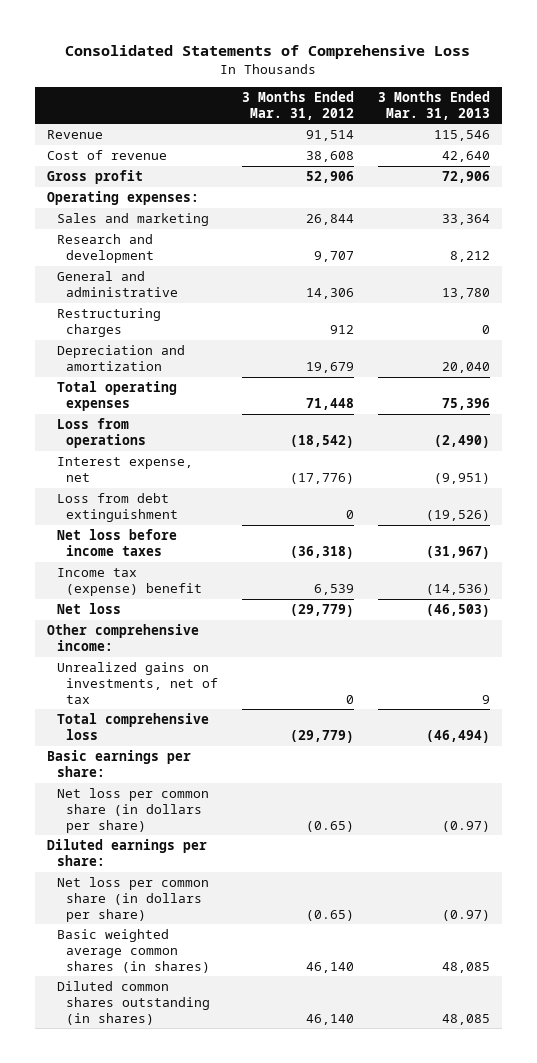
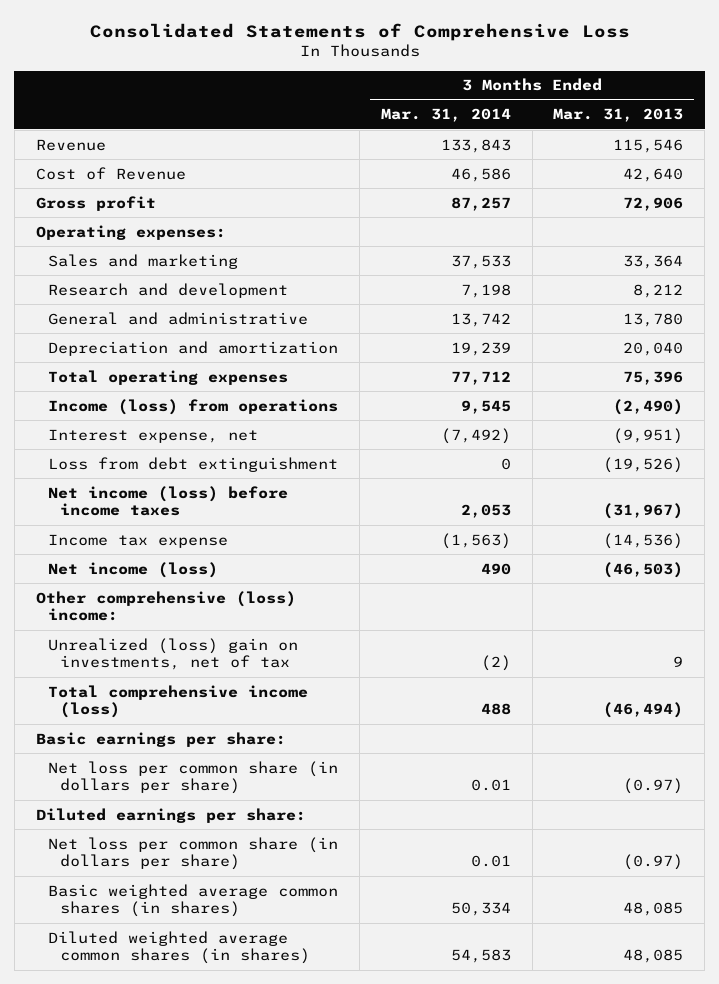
[241,90,354,120] 3 Months Ended Mar. 31, 2012 -> none
none -> [380,108,511,123] Mar. 31, 2014
[47,150,168,161] Cost of revenue -> [35,166,186,180] Cost of Revenue
[56,308,161,337] Restructuring charges -> none
[56,418,147,448] Loss from operations -> [48,398,339,415] Income (loss) from operations
[56,529,177,556] Net loss before income taxes -> [48,485,289,517] Net income (loss) before income taxes
[56,568,203,596] Income tax (expense) benefit -> [48,533,229,548] Income tax expense
[56,603,121,615] Net loss -> [48,561,219,578] Net income (loss)
[47,624,200,651] Other comprehensive income: -> [35,590,296,622] Other comprehensive (loss) income:
[56,662,219,704] Unrealized gains on investments, net of tax -> [48,637,299,671] Unrealized (loss) gain on investments, net of tax
[56,713,209,740] Total comprehensive loss -> [48,684,309,719] Total comprehensive income (loss)
[56,981,211,1025] Diluted common shares outstanding (in shares) -> [48,930,311,965] Diluted weighted average common shares (in shares)

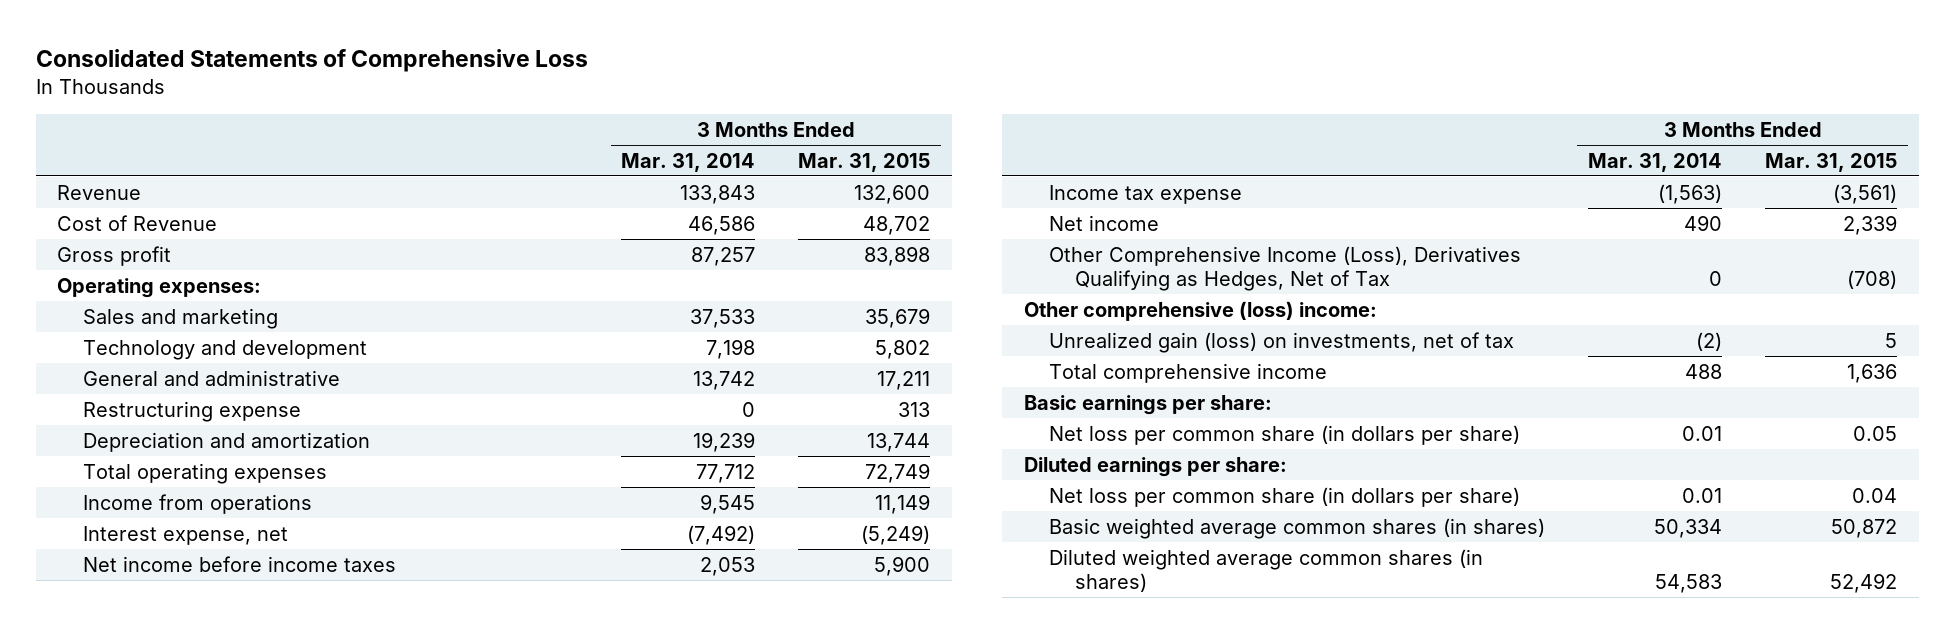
[553,108,684,123] Mar. 31, 2013 -> none
none -> [798,152,931,172] Mar. 31, 2015
[48,282,289,298] Research and development -> [82,339,367,360] Technology and development
none -> [82,400,301,422] Restructuring expense
[48,398,339,415] Income (loss) from operations -> [82,493,312,514] Income from operations
[48,456,339,472] Loss from debt extinguishment -> none
[48,485,289,517] Net income (loss) before income taxes -> [82,555,396,572] Net income before income taxes
[48,561,219,578] Net income (loss) -> [1049,214,1160,231] Net income
none -> [1049,245,1522,291] Other Comprehensive Income (Loss), Derivatives Qualifying as Hedges, Net of Tax
[48,637,299,671] Unrealized (loss) gain on investments, net of tax -> [1049,331,1515,353] Unrealized gain (loss) on investments, net of tax
[48,684,309,719] Total comprehensive income (loss) -> [1049,362,1328,383] Total comprehensive income

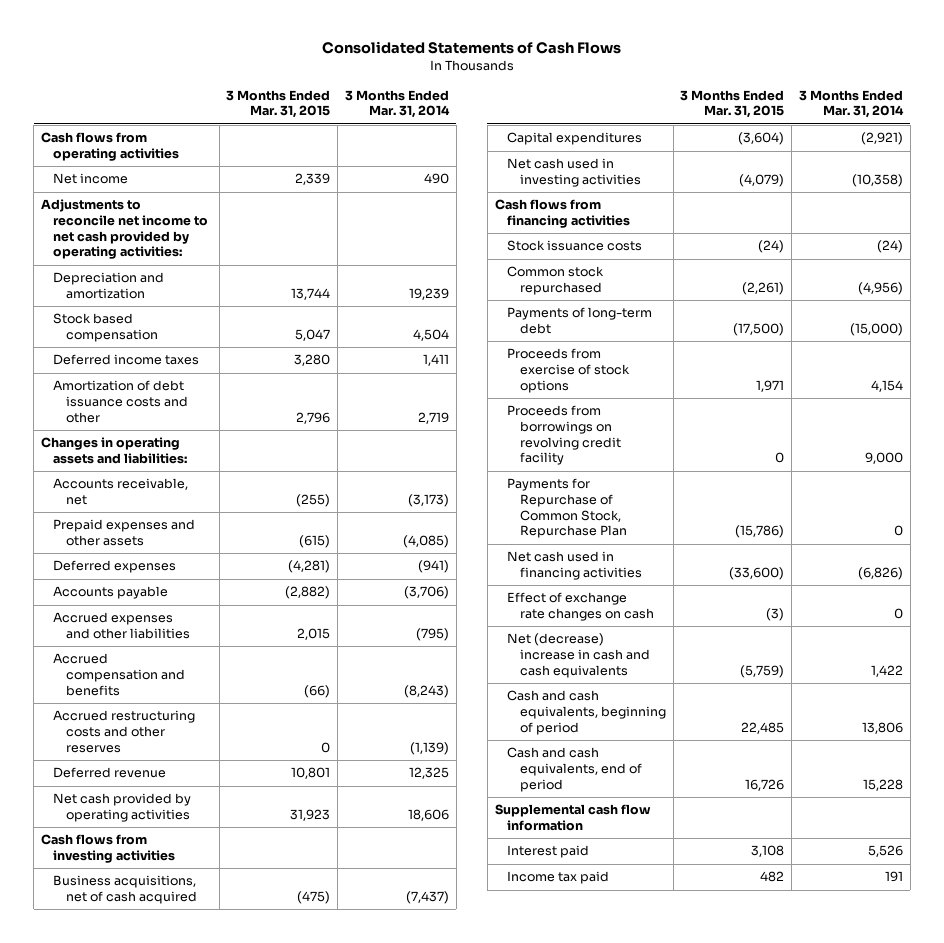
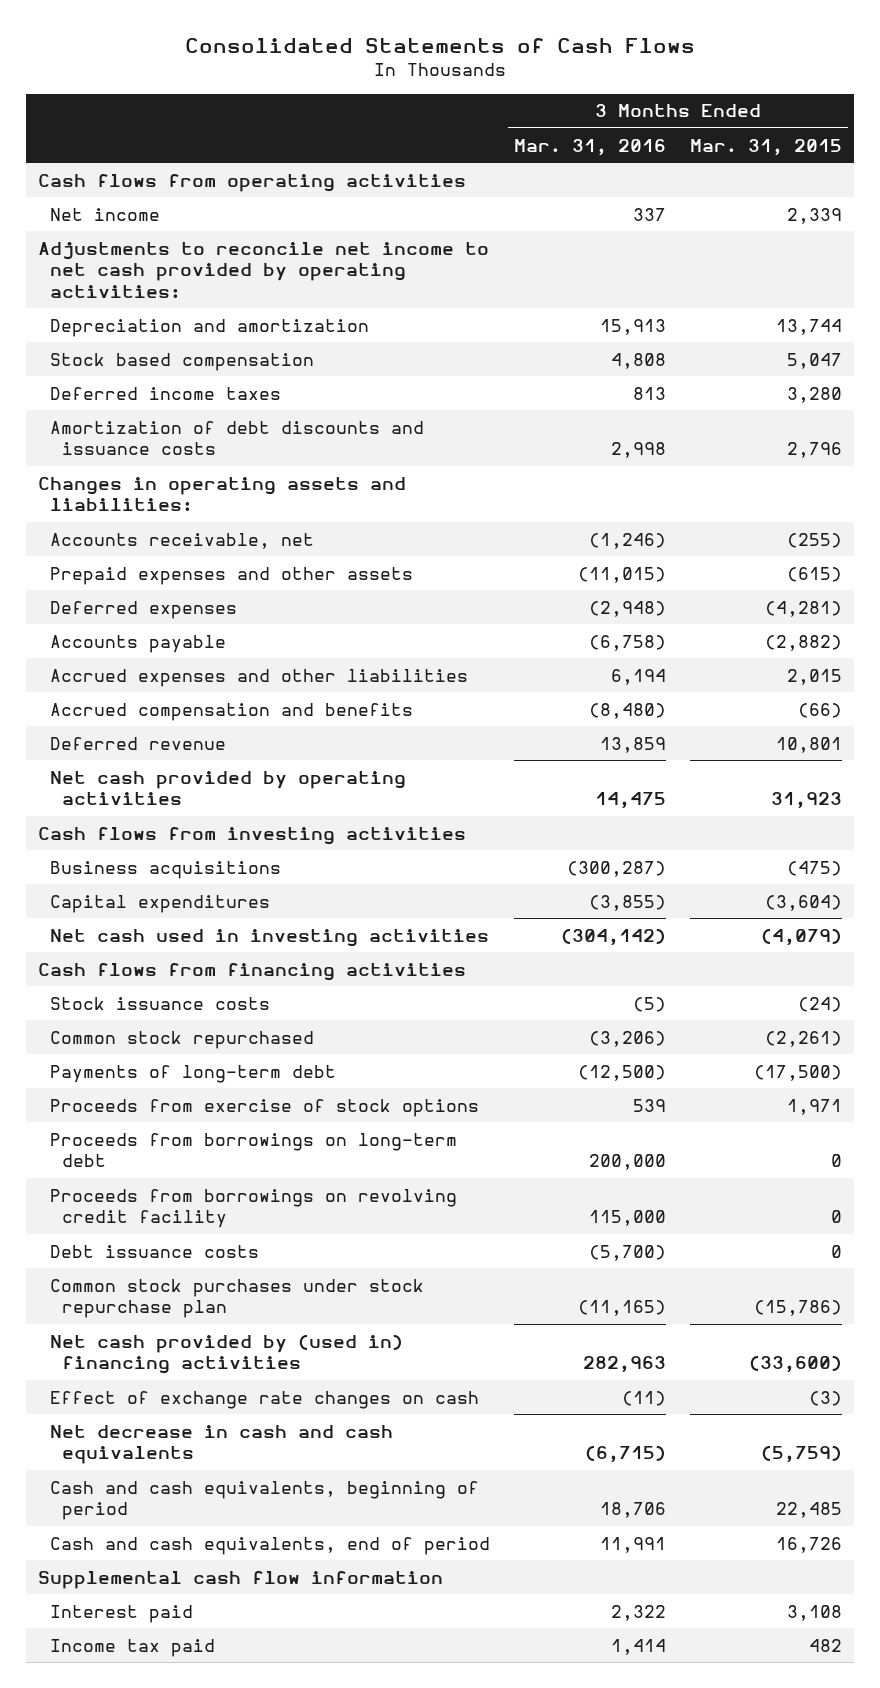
[344,89,450,119] 3 Months Ended Mar. 31, 2014 -> none
none -> [513,138,666,156] Mar. 31, 2016
[53,380,188,423] Amortization of debt issuance costs and other -> [50,420,425,456] Amortization of debt discounts and issuance costs
[53,710,196,753] Accrued restructuring costs and other reserves -> none
[53,875,197,905] Business acquisitions, net of cash acquired -> [50,860,282,879] Business acquisitions
none -> [50,1132,458,1168] Proceeds from borrowings on long-term debt
none -> [50,1244,260,1258] Debt issuance costs
[507,478,627,539] Payments for Repurchase of Common Stock, Repurchase Plan -> [50,1278,425,1319] Common stock purchases under stock repurchase plan
[507,551,642,581] Net cash used in financing activities -> [50,1333,404,1375] Net cash provided by (used in) financing activities
[507,633,650,678] Net (decrease) increase in cash and cash equivalents -> [50,1424,394,1465] Net decrease in cash and cash equivalents

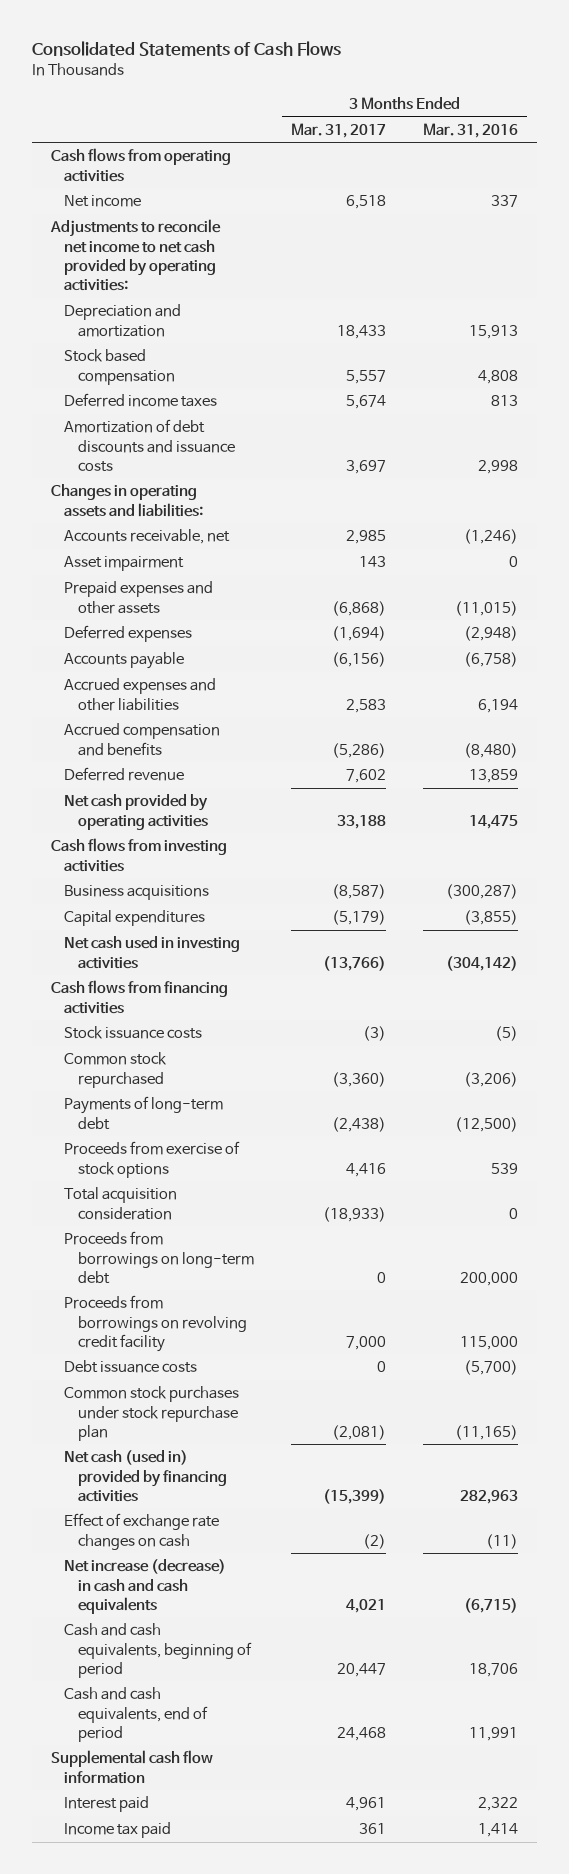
[689,138,842,156] Mar. 31, 2015 -> none
none -> [290,122,386,138] Mar. 31, 2017
none -> [64,556,185,572] Asset impairment
none -> [64,1187,178,1220] Total acquisition consideration
[50,1333,404,1375] Net cash provided by (used in) financing activities -> [64,1450,227,1502] Net cash (used in) provided by financing activities
[50,1424,394,1465] Net decrease in cash and cash equivalents -> [64,1559,227,1614] Net increase (decrease) in cash and cash equivalents

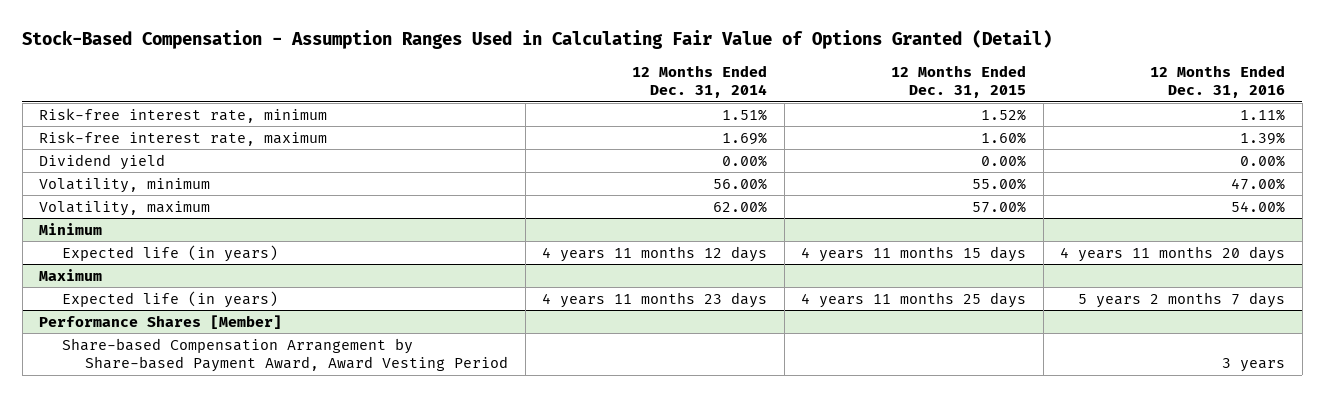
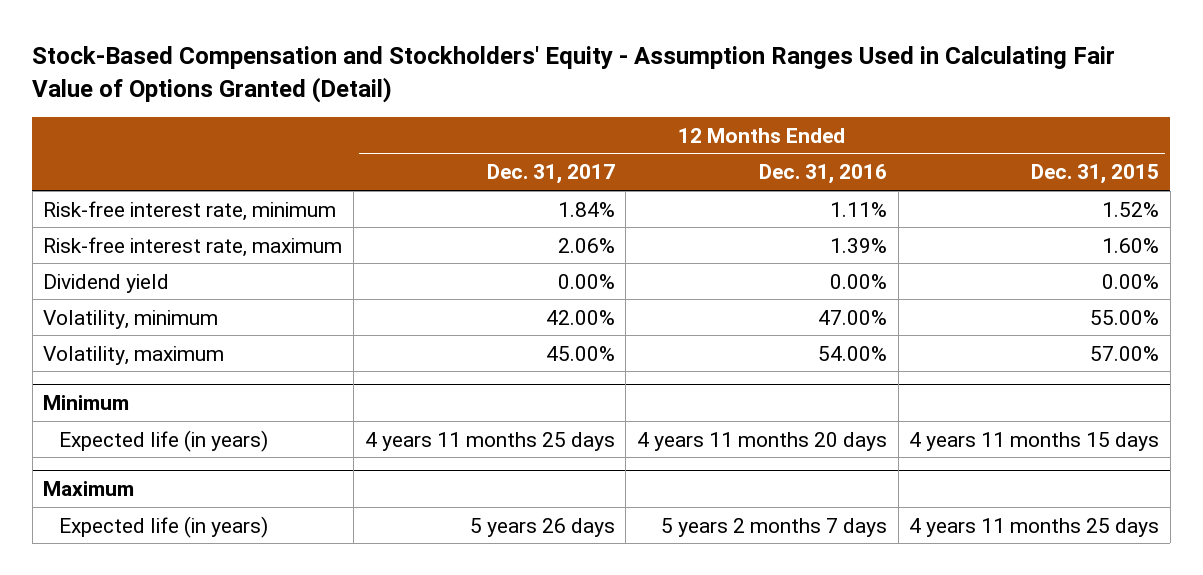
[22,30,1053,50] Stock-Based Compensation - Assumption Ranges Used in Calculating Fair Value of Options Granted (Detail) -> [32,46,1116,103] Stock-Based Compensation and Stockholders' Equity - Assumption Ranges Used in Calculating Fair Value of Options Granted (Detail)
[632,64,768,99] 12 Months Ended Dec. 31, 2014 -> none
none -> [486,164,615,185] Dec. 31, 2017
[39,314,283,329] Performance Shares [Member] -> none
[62,337,508,373] Share-based Compensation Arrangement by Share-based Payment Award, Award Vesting Period -> none

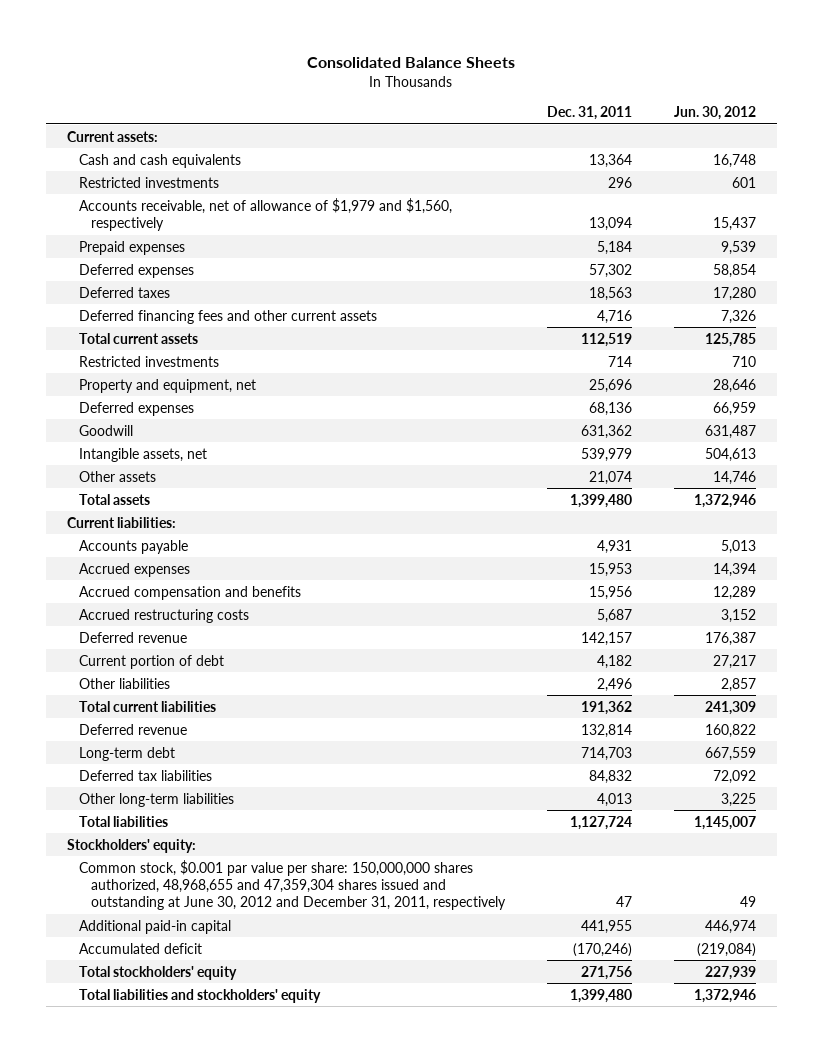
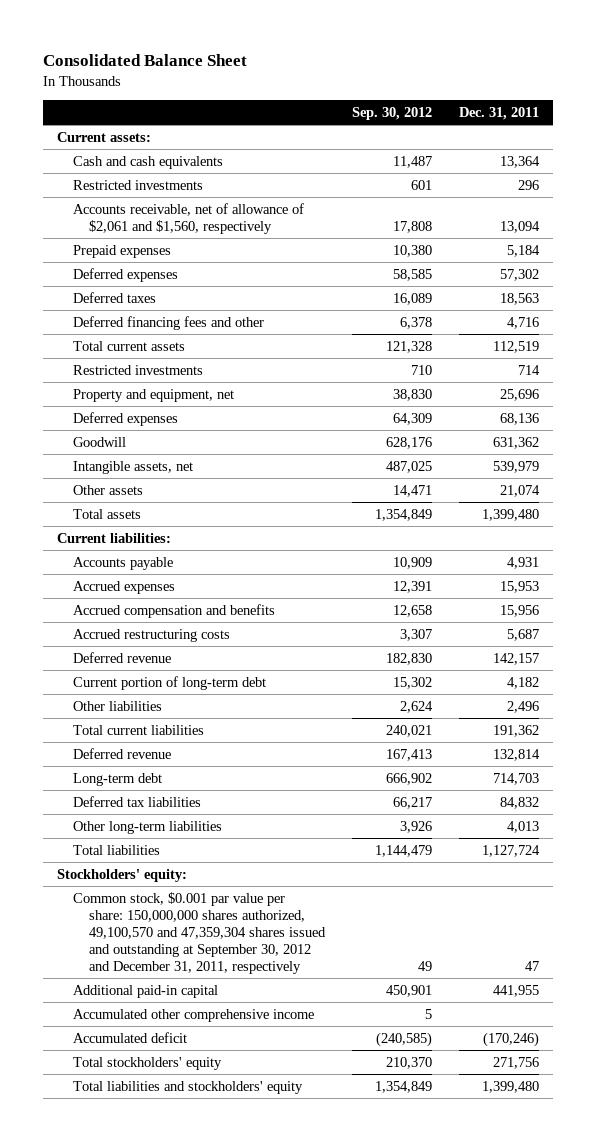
[307,56,516,68] Consolidated Balance Sheets -> [43,54,248,67] Consolidated Balance Sheet
[673,106,756,121] Jun. 30, 2012 -> none
none -> [352,107,433,121] Sep. 30, 2012
[78,197,452,232] Accounts receivable, net of allowance of $1,979 and $1,560, respectively -> [73,202,305,234] Accounts receivable, net of allowance of $2,061 and $1,560, respectively
[78,309,377,324] Deferred financing fees and other current assets -> [73,315,265,330] Deferred financing fees and other
[78,654,224,669] Current portion of debt -> [73,675,267,690] Current portion of long-term debt
[78,859,506,911] Common stock, $0.001 par value per share: 150,000,000 shares authorized, 48,968,655 and 47,359,304 shares issued and outstanding at June 30, 2012 and December 31, 2011, respectively -> [73,891,327,974] Common stock, $0.001 par value per share: 150,000,000 shares authorized, 49,100,570 and 47,359,304 shares issued and outstanding at September 30, 2012 and December 31, 2011, respectively
none -> [73,1008,315,1022] Accumulated other comprehensive income

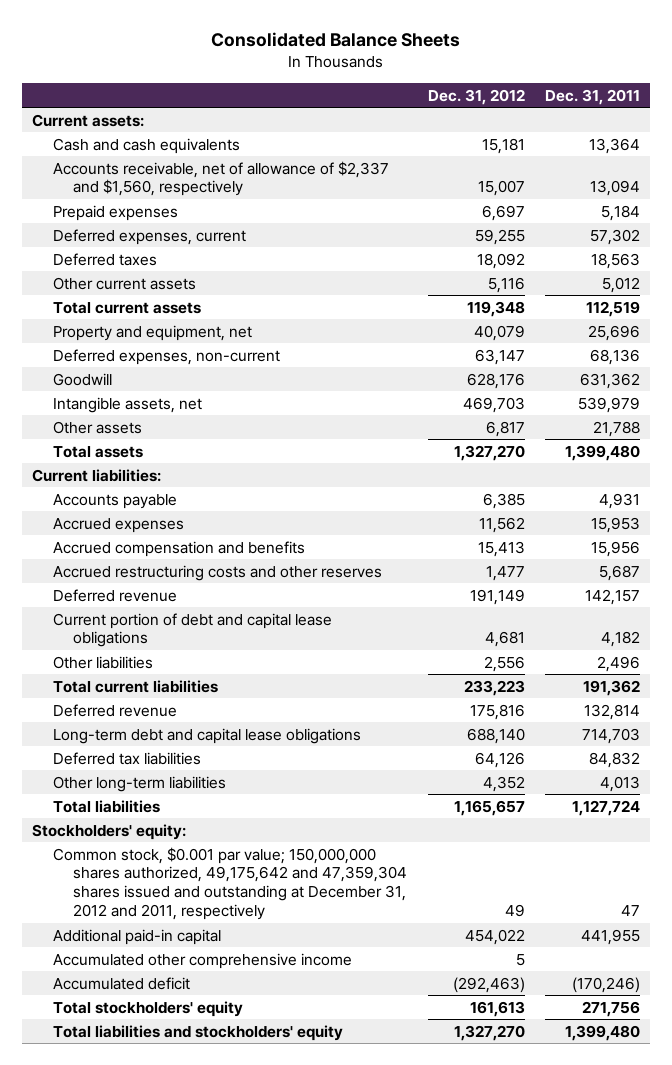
[43,54,248,67] Consolidated Balance Sheet -> [211,32,461,48] Consolidated Balance Sheets
[352,107,433,121] Sep. 30, 2012 -> none
none -> [427,88,525,105] Dec. 31, 2012
[73,179,204,190] Restricted investments -> none
[73,202,305,234] Accounts receivable, net of allowance of $2,061 and $1,560, respectively -> [52,160,389,197] Accounts receivable, net of allowance of $2,337 and $1,560, respectively
[73,267,179,282] Deferred expenses -> [52,228,246,245] Deferred expenses, current
[73,315,265,330] Deferred financing fees and other -> none
none -> [52,276,196,290] Other current assets
[73,364,204,375] Restricted investments -> none
[73,411,179,426] Deferred expenses -> [52,348,280,365] Deferred expenses, non-current
[500,484,541,497] 21,074 -> [592,420,640,437] 21,788
[73,628,231,642] Accrued restructuring costs -> [52,564,382,581] Accrued restructuring costs and other reserves
[73,675,267,690] Current portion of long-term debt -> [52,612,332,648] Current portion of debt and capital lease obligations
[73,772,163,786] Long-term debt -> [52,727,361,744] Long-term debt and capital lease obligations
[73,891,327,974] Common stock, $0.001 par value per share: 150,000,000 shares authorized, 49,100,570 and 47,359,304 shares issued and outstanding at September 30, 2012 and December 31, 2011, respectively -> [52,846,408,921] Common stock, $0.001 par value; 150,000,000 shares authorized, 49,175,642 and 47,359,304 shares issued and outstanding at December 31, 2012 and 2011, respectively

